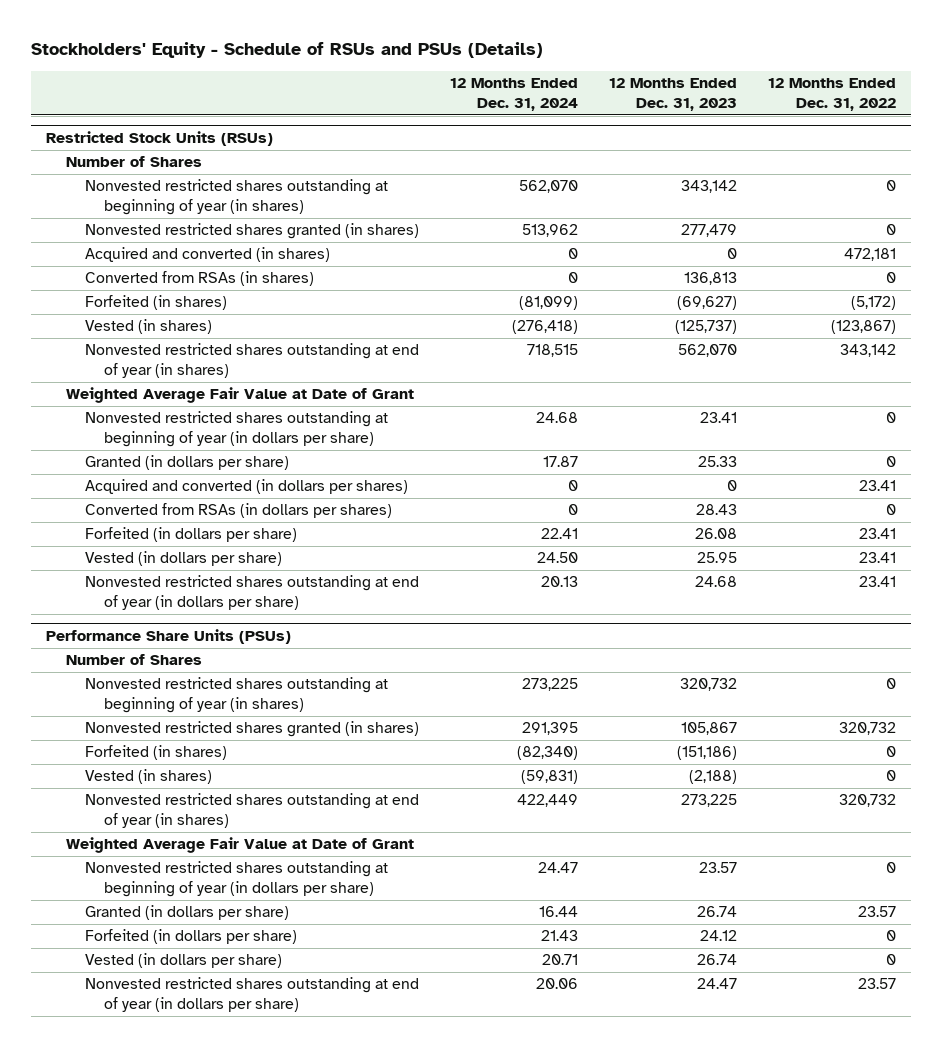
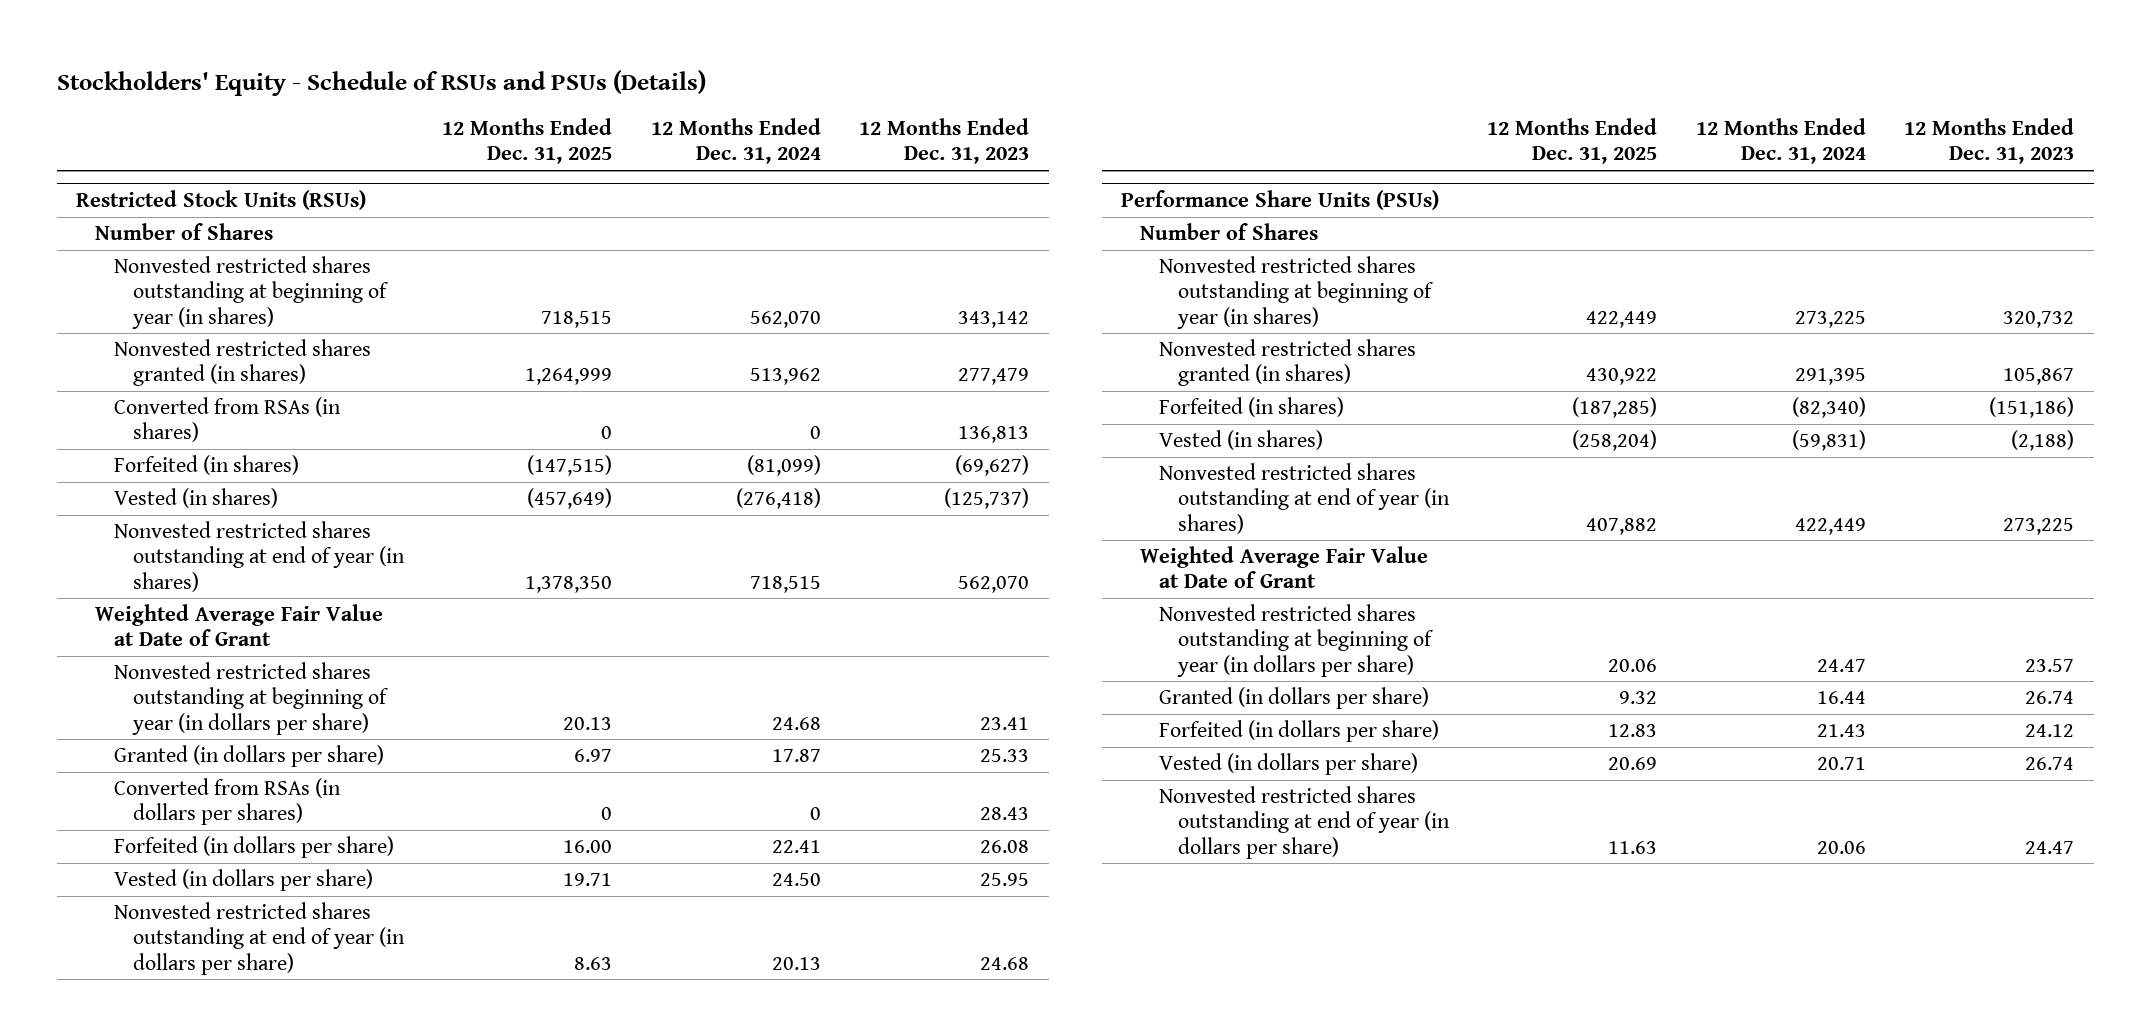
[767,78,896,111] 12 Months Ended Dec. 31, 2022 -> none
none -> [442,118,613,165] 12 Months Ended Dec. 31, 2025
[84,247,330,263] Acquired and converted (in shares) -> none
[84,479,408,495] Acquired and converted (in dollars per shares) -> none

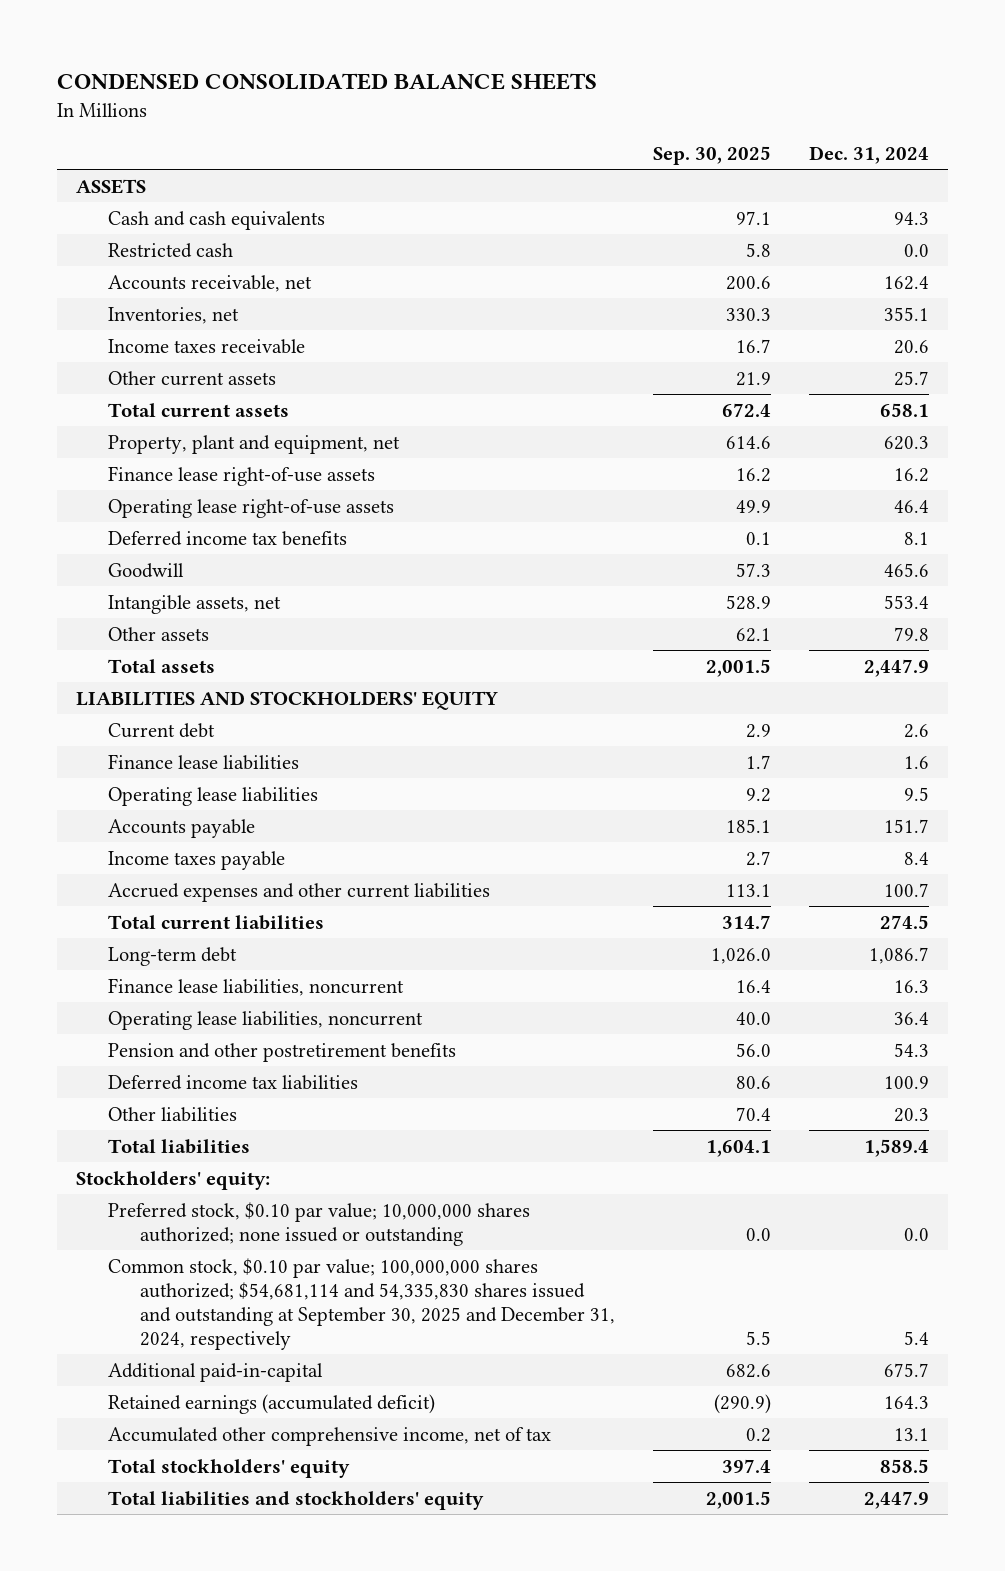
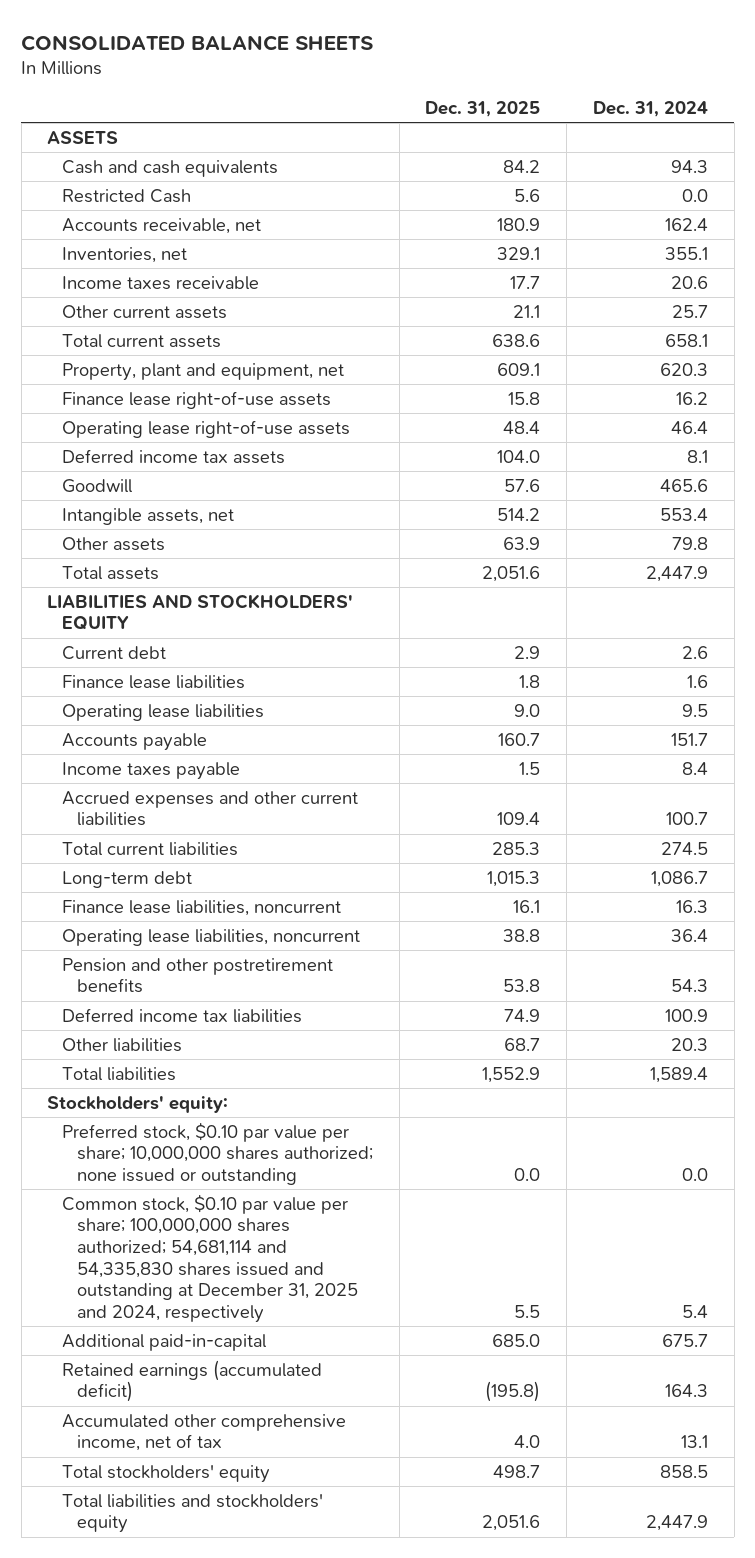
[56,72,597,90] CONDENSED CONSOLIDATED BALANCE SHEETS -> [21,34,374,51] CONSOLIDATED BALANCE SHEETS
[652,145,771,165] Sep. 30, 2025 -> none
none -> [425,100,541,117] Dec. 31, 2025
[107,242,233,258] Restricted cash -> [62,188,192,203] Restricted Cash
[107,530,347,546] Deferred income tax benefits -> [62,448,286,464] Deferred income tax assets
[107,1201,530,1246] Preferred stock, $0.10 par value; 10,000,000 shares authorized; none issued or outstanding -> [62,1121,373,1185] Preferred stock, $0.10 par value per share; 10,000,000 shares authorized; none issued or outstanding
[107,1257,615,1350] Common stock, $0.10 par value; 100,000,000 shares authorized; $54,681,114 and 54,335,830 shares issued and outstanding at September 30, 2025 and December 31, 2024, respectively -> [62,1193,358,1323] Common stock, $0.10 par value per share; 100,000,000 shares authorized; 54,681,114 and 54,335,830 shares issued and outstanding at December 31, 2025 and 2024, respectively

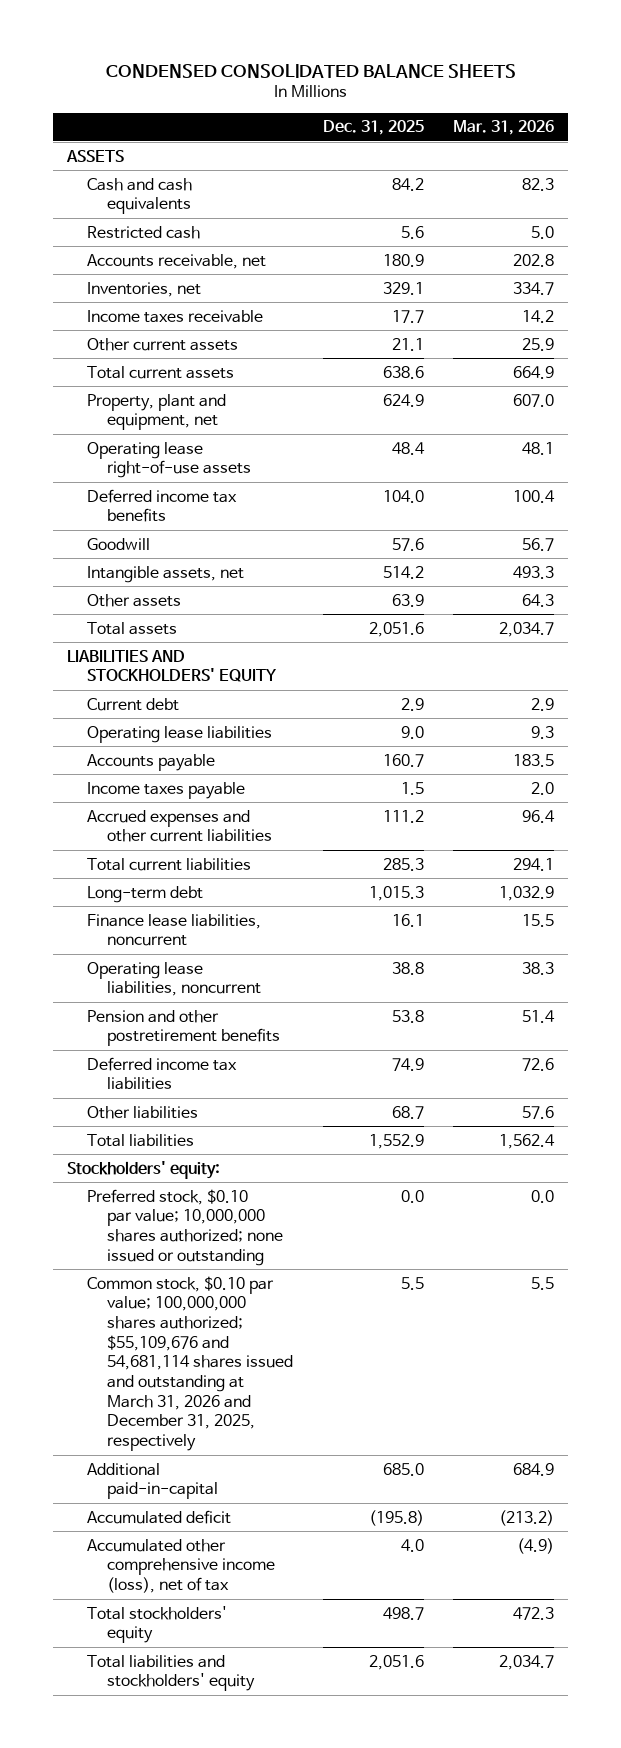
[21,34,374,51] CONSOLIDATED BALANCE SHEETS -> [105,63,516,78] CONDENSED CONSOLIDATED BALANCE SHEETS
[593,100,709,117] Dec. 31, 2024 -> none
none -> [452,120,554,136] Mar. 31, 2026
[62,188,192,203] Restricted Cash -> [87,225,201,239] Restricted cash
[62,390,332,409] Finance lease right-of-use assets -> none
[497,362,541,376] 609.1 -> [382,393,424,407] 624.9
[62,448,286,464] Deferred income tax assets -> [87,488,238,523] Deferred income tax benefits
[62,674,246,689] Finance lease liabilities -> none
[497,812,541,826] 109.4 -> [382,809,424,823] 111.2
[62,1121,373,1185] Preferred stock, $0.10 par value per share; 10,000,000 shares authorized; none issued or outstanding -> [87,1188,284,1266] Preferred stock, $0.10 par value; 10,000,000 shares authorized; none issued or outstanding
[62,1193,358,1323] Common stock, $0.10 par value per share; 100,000,000 shares authorized; 54,681,114 and 54,335,830 shares issued and outstanding at December 31, 2025 and 2024, respectively -> [87,1275,294,1452] Common stock, $0.10 par value; 100,000,000 shares authorized; $55,109,676 and 54,681,114 shares issued and outstanding at March 31, 2026 and December 31, 2025, respectively
[62,1359,323,1403] Retained earnings (accumulated deficit) -> [87,1509,232,1524] Accumulated deficit
[62,1413,347,1452] Accumulated other comprehensive income, net of tax -> [87,1538,276,1594] Accumulated other comprehensive income (loss), net of tax

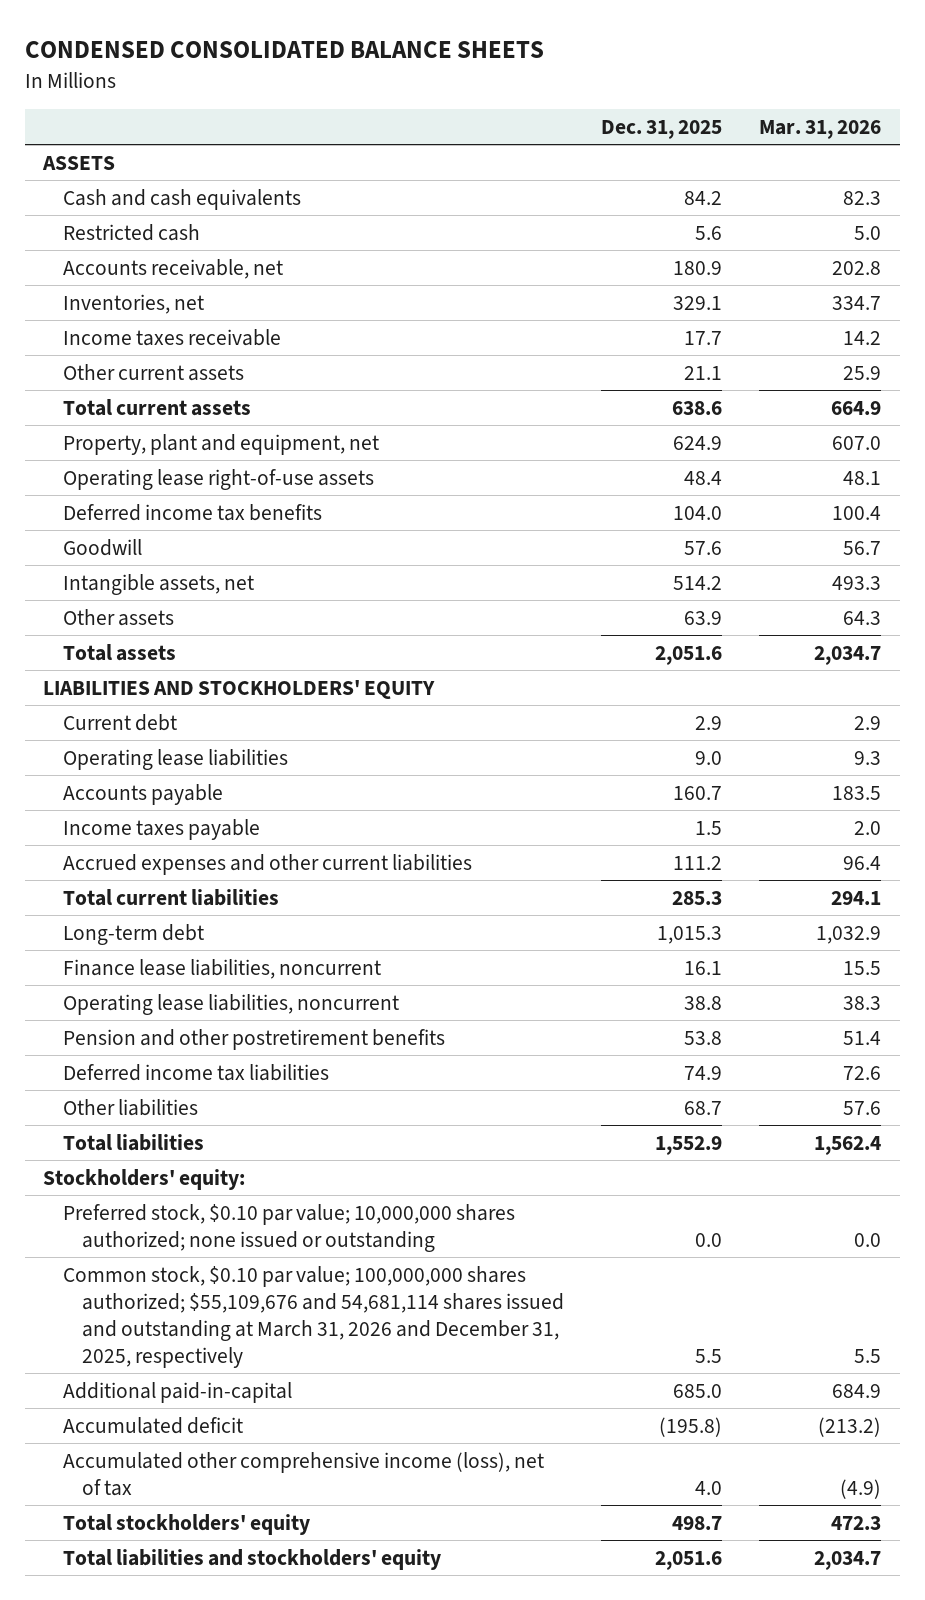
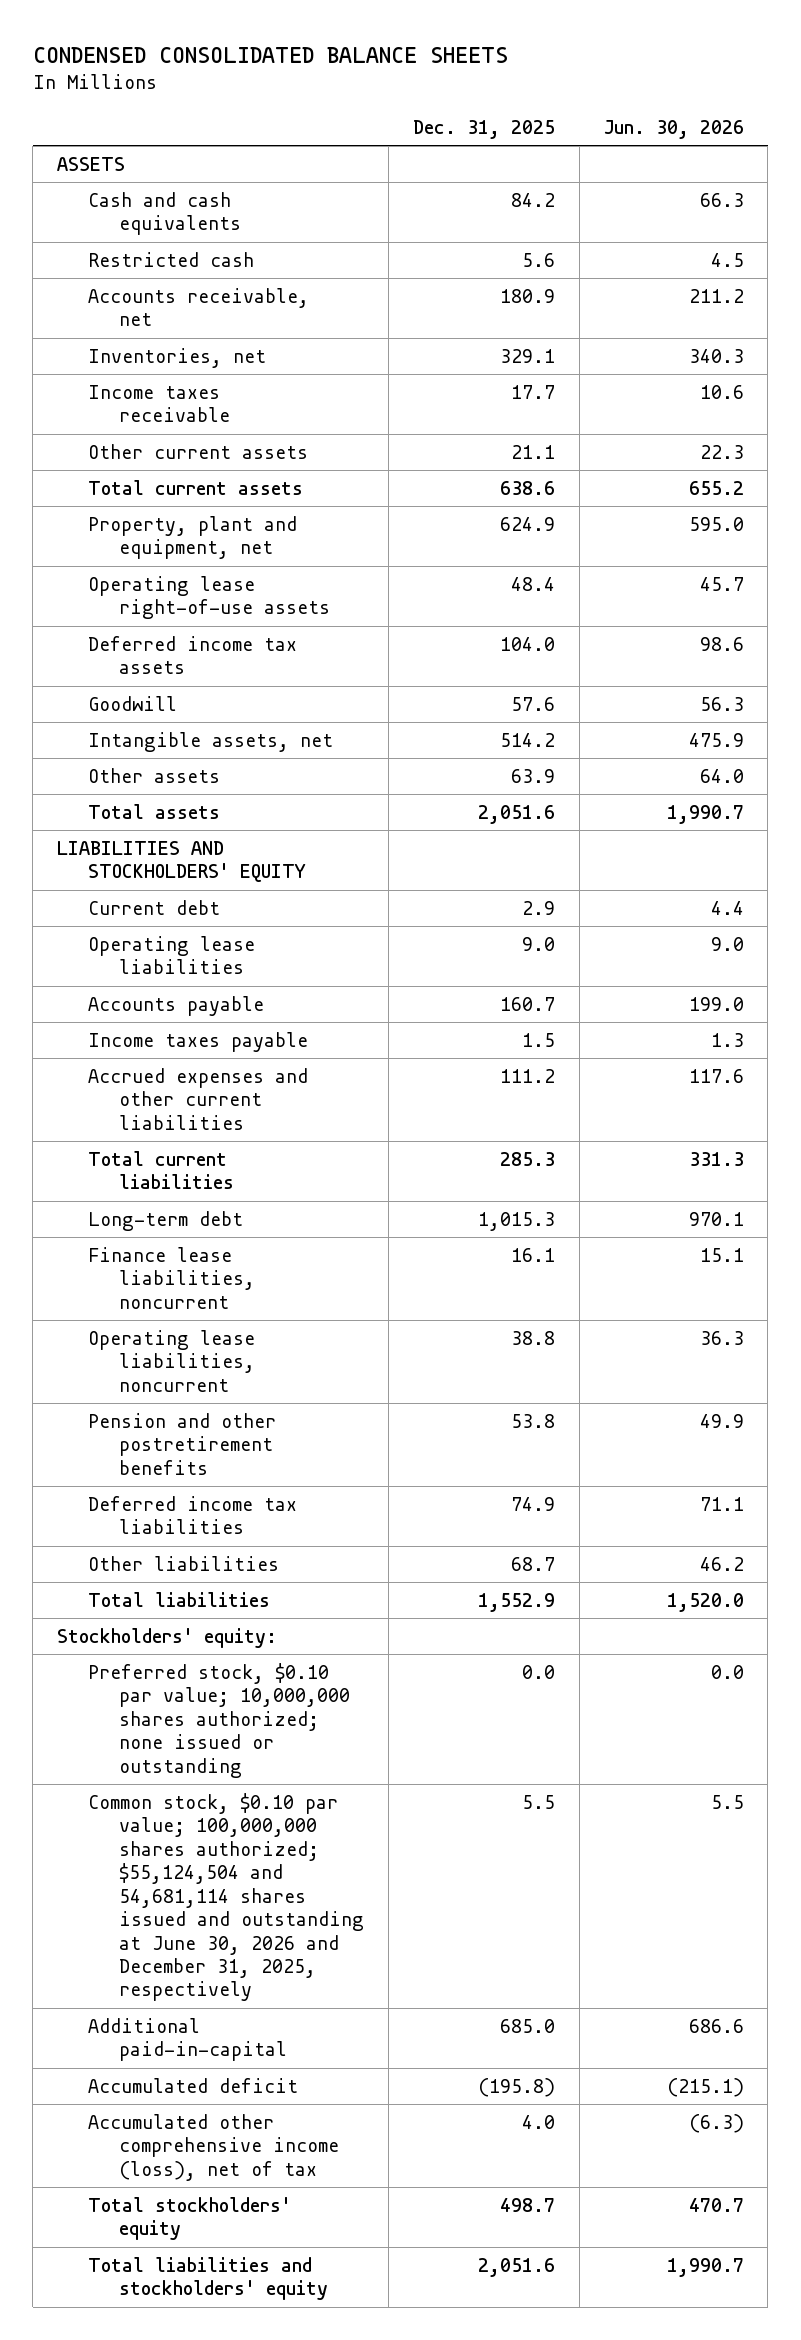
[759,119,882,139] Mar. 31, 2026 -> none
none -> [603,119,744,139] Jun. 30, 2026
[62,503,322,521] Deferred income tax benefits -> [88,635,298,675] Deferred income tax assets
[62,1265,564,1368] Common stock, $0.10 par value; 100,000,000 shares authorized; $55,109,676 and 54,681,114 shares issued and outstanding at March 31, 2026 and December 31, 2025, respectively -> [88,1792,365,2002] Common stock, $0.10 par value; 100,000,000 shares authorized; $55,124,504 and 54,681,114 shares issued and outstanding at June 30, 2026 and December 31, 2025, respectively

